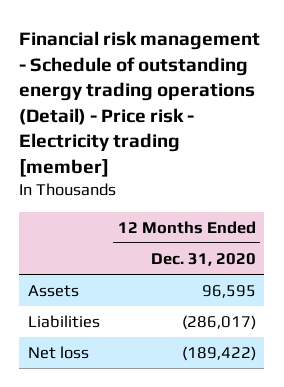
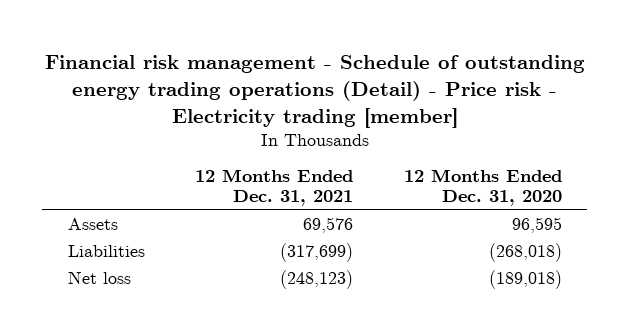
none -> [195,169,354,207] 12 Months Ended Dec. 31, 2021
[181,314,256,330] (286,017) -> [488,243,562,263] (268,018)
[181,345,256,361] (189,422) -> [488,270,562,290] (189,018)

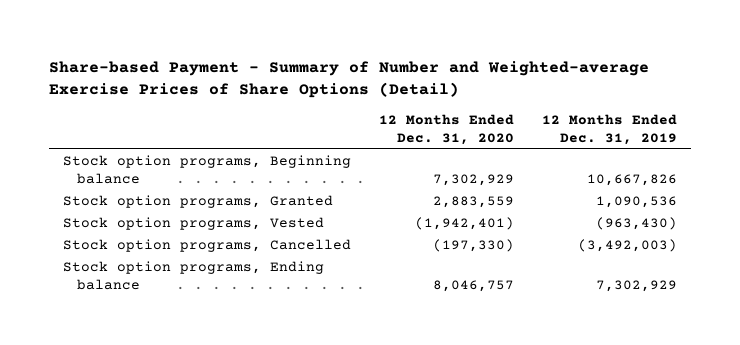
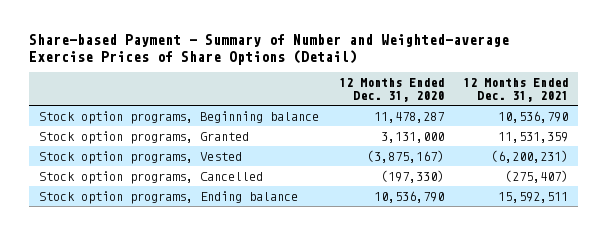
[542,114,678,145] 12 Months Ended Dec. 31, 2019 -> none
none -> [463,77,569,103] 12 Months Ended Dec. 31, 2021
[433,174,515,187] 7,302,929 -> [373,111,444,123] 11,478,287
[433,196,515,209] 2,883,559 -> [380,131,444,143] 3,131,000
[415,217,515,231] (1,942,401) -> [366,149,444,163] (3,875,167)
[433,280,515,293] 8,046,757 -> [373,190,444,203] 10,536,790

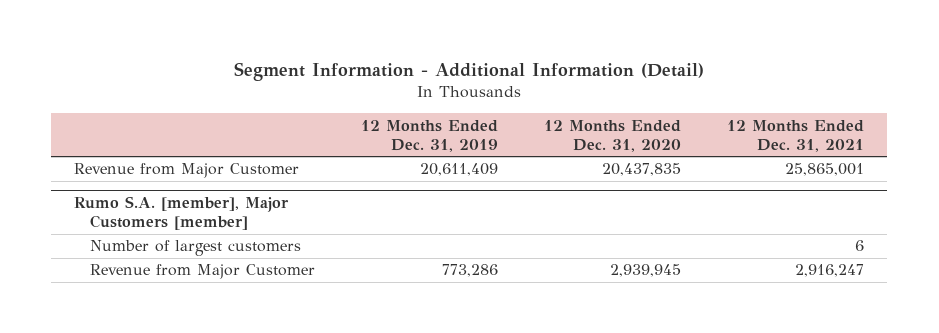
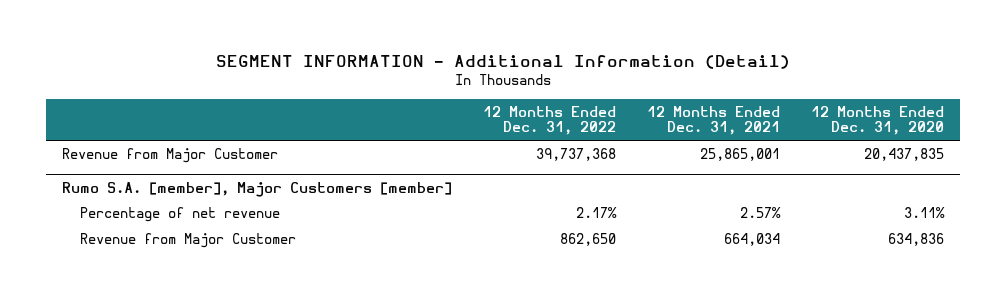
[234,61,705,81] Segment Information - Additional Information (Detail) -> [215,55,790,70] SEGMENT INFORMATION - Additional Information (Detail)
[360,119,498,152] 12 Months Ended Dec. 31, 2019 -> none
none -> [482,105,616,136] 12 Months Ended Dec. 31, 2022
[89,240,301,257] Number of largest customers -> none
none -> [80,206,281,222] Percentage of net revenue
[609,264,681,278] 2,939,945 -> [888,232,945,246] 634,836
[795,264,865,278] 2,916,247 -> [723,232,780,246] 664,034

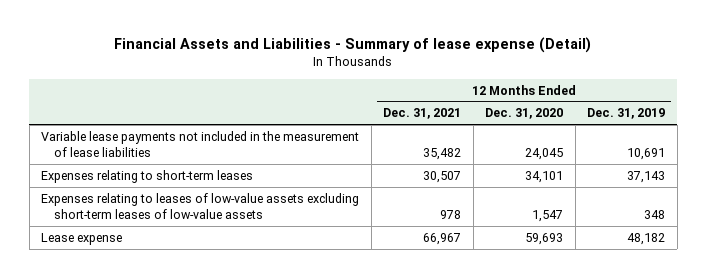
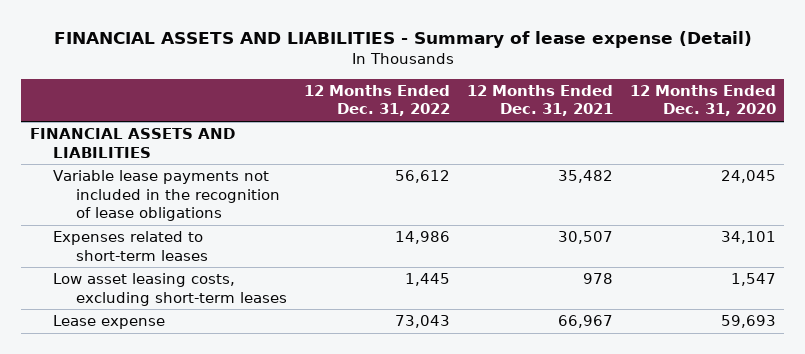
[114,37,592,54] Financial Assets and Liabilities - Summary of lease expense (Detail) -> [53,30,752,48] FINANCIAL ASSETS AND LIABILITIES - Summary of lease expense (Detail)
[587,108,666,120] Dec. 31, 2019 -> none
none -> [303,85,450,117] 12 Months Ended Dec. 31, 2022
none -> [29,128,235,158] FINANCIAL ASSETS AND LIABILITIES
[41,130,360,157] Variable lease payments not included in the measurement of lease liabilities -> [52,170,280,222] Variable lease payments not included in the recognition of lease obligations
[41,169,254,183] Expenses relating to short-term leases -> [52,231,208,261] Expenses related to short-term leases
[41,192,360,219] Expenses relating to leases of low-value assets excluding short-term leases of low-value assets -> [52,273,287,306] Low asset leasing costs, excluding short-term leases

